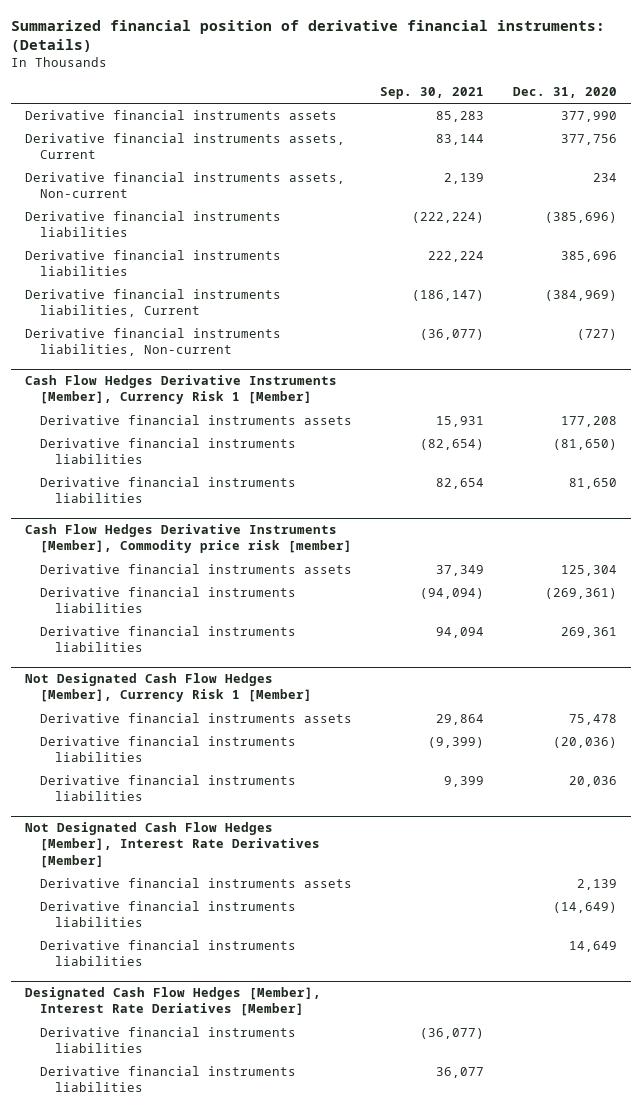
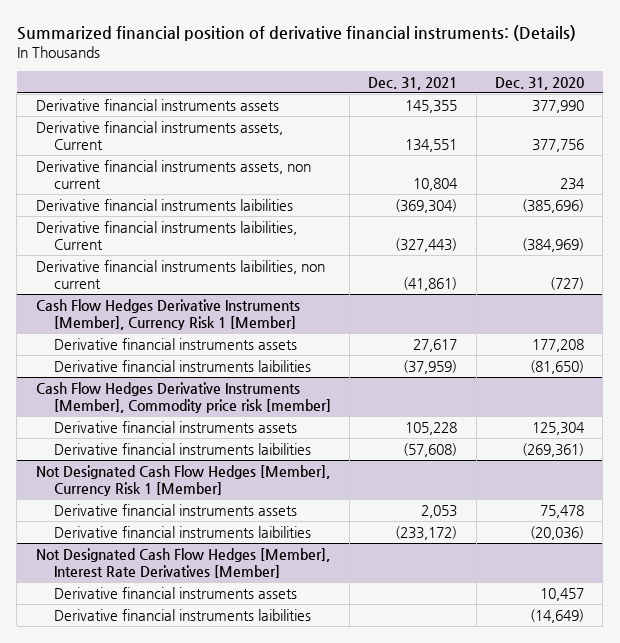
[380,86,485,99] Sep. 30, 2021 -> none
none -> [368,76,458,90] Dec. 31, 2021
[25,250,282,277] Derivative financial instruments liabilities -> none
[25,172,346,199] Derivative financial instruments assets, Non-current -> [35,159,311,190] Derivative financial instruments assets, non current
[25,211,282,238] Derivative financial instruments liabilities -> [35,198,293,211] Derivative financial instruments laibilities
[25,289,282,318] Derivative financial instruments liabilities, Current -> [35,220,297,251] Derivative financial instruments laibilities, Current
[25,328,282,357] Derivative financial instruments liabilities, Non-current -> [35,259,325,290] Derivative financial instruments laibilities, non current
[40,477,297,504] Derivative financial instruments liabilities -> none
[40,438,297,465] Derivative financial instruments liabilities -> [53,359,311,372] Derivative financial instruments laibilities
[40,626,297,653] Derivative financial instruments liabilities -> none
[40,587,297,614] Derivative financial instruments liabilities -> [53,442,311,455] Derivative financial instruments laibilities
[40,775,297,802] Derivative financial instruments liabilities -> none
[40,736,297,763] Derivative financial instruments liabilities -> [53,525,311,538] Derivative financial instruments laibilities
[40,940,297,967] Derivative financial instruments liabilities -> none
[25,987,322,1017] Designated Cash Flow Hedges [Member], Interest Rate Deriatives [Member] -> none
[40,1027,297,1054] Derivative financial instruments liabilities -> none
[40,1066,297,1093] Derivative financial instruments liabilities -> none
[576,879,617,891] 2,139 -> [540,587,585,601] 10,457
[40,901,297,928] Derivative financial instruments liabilities -> [53,608,311,621] Derivative financial instruments laibilities

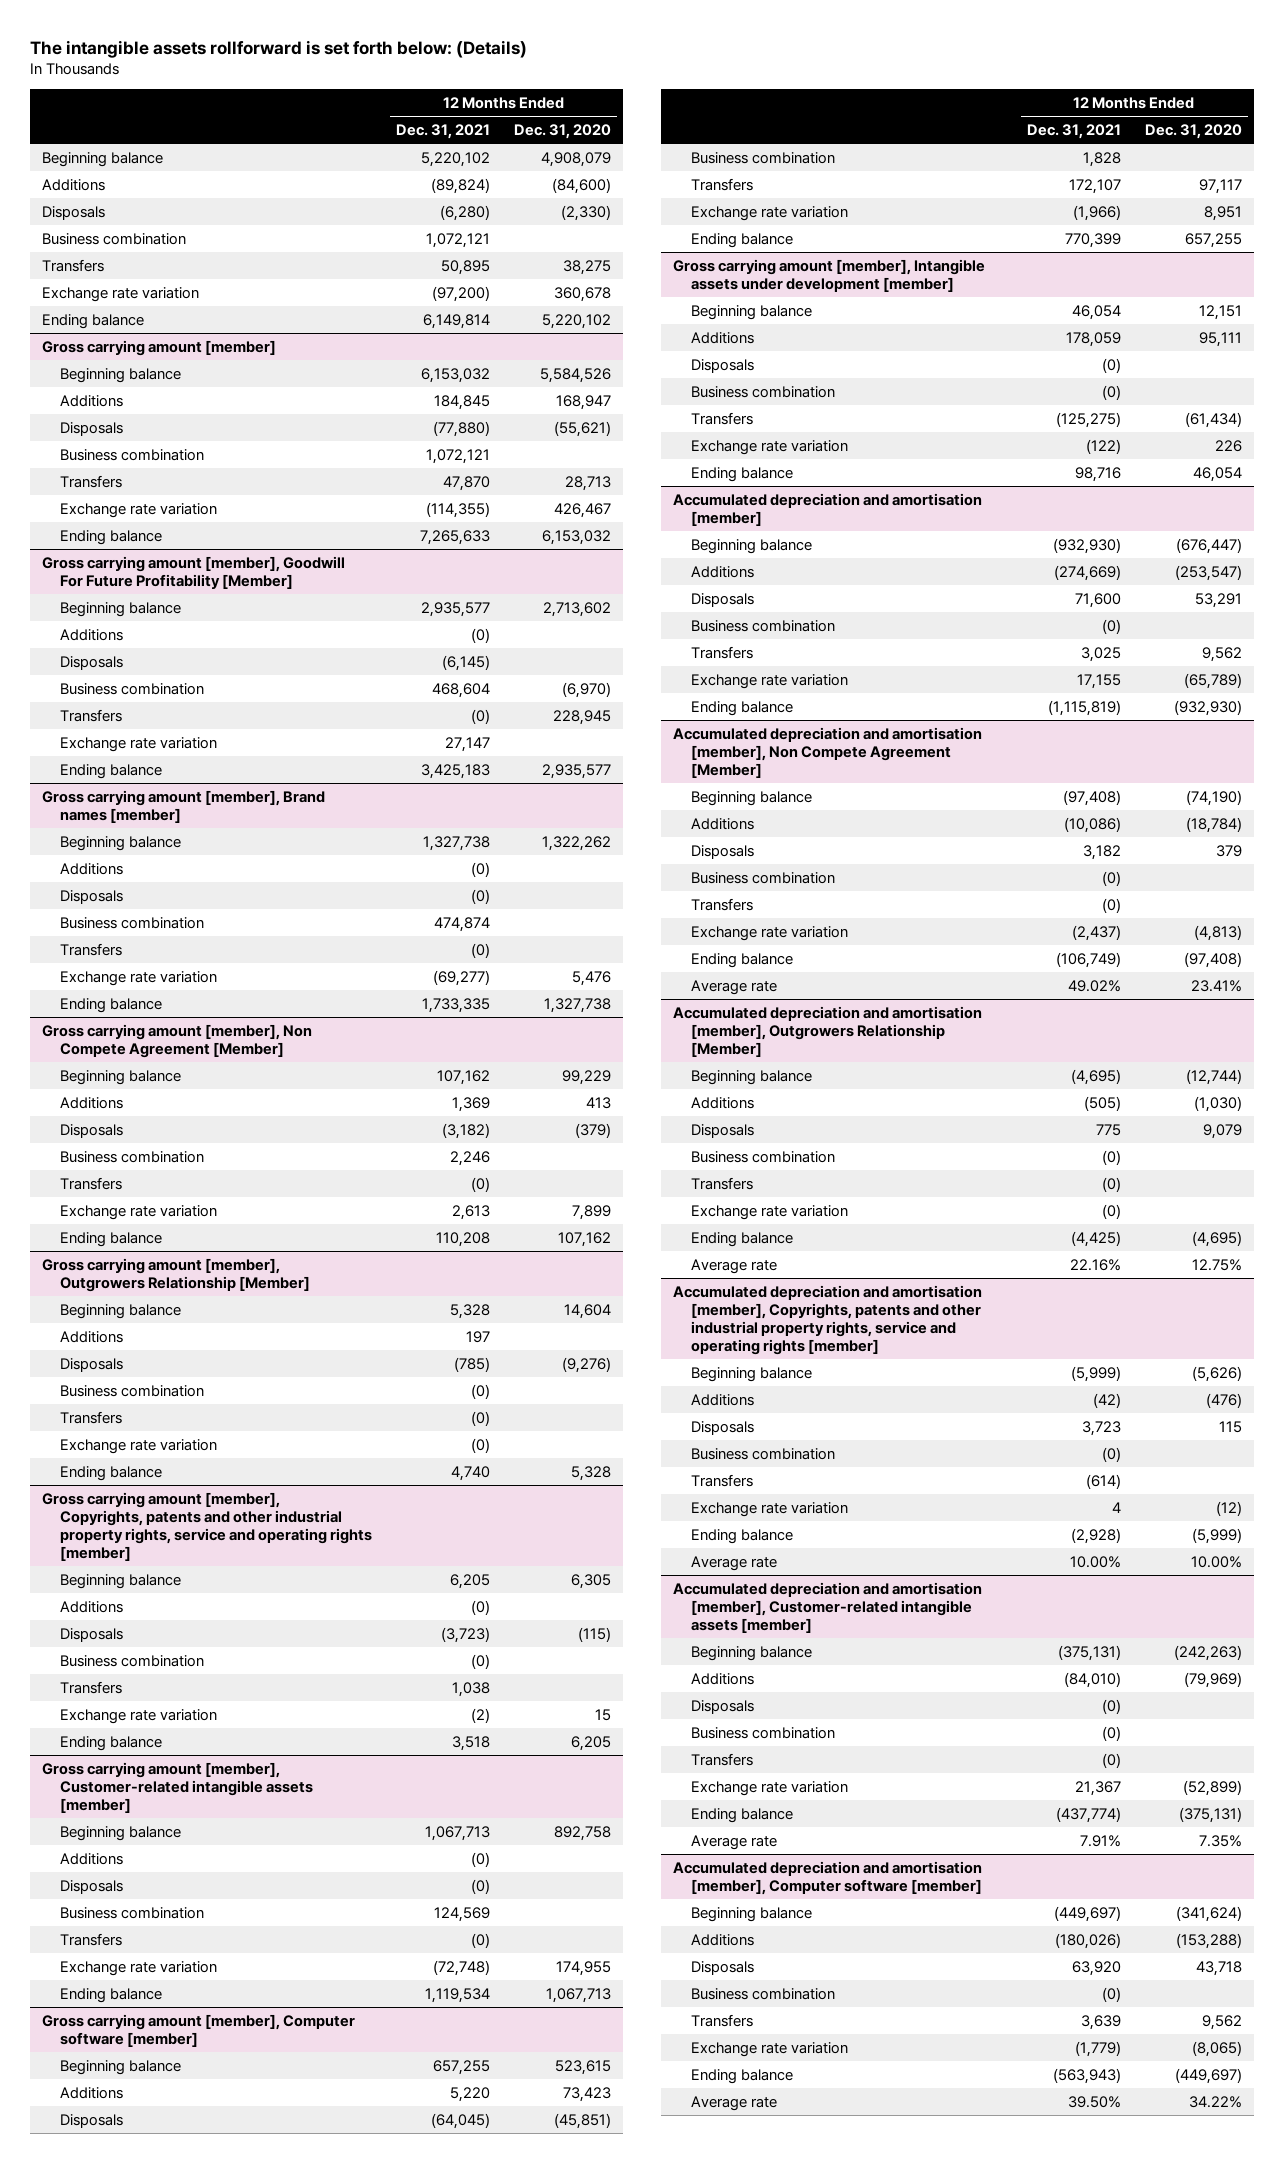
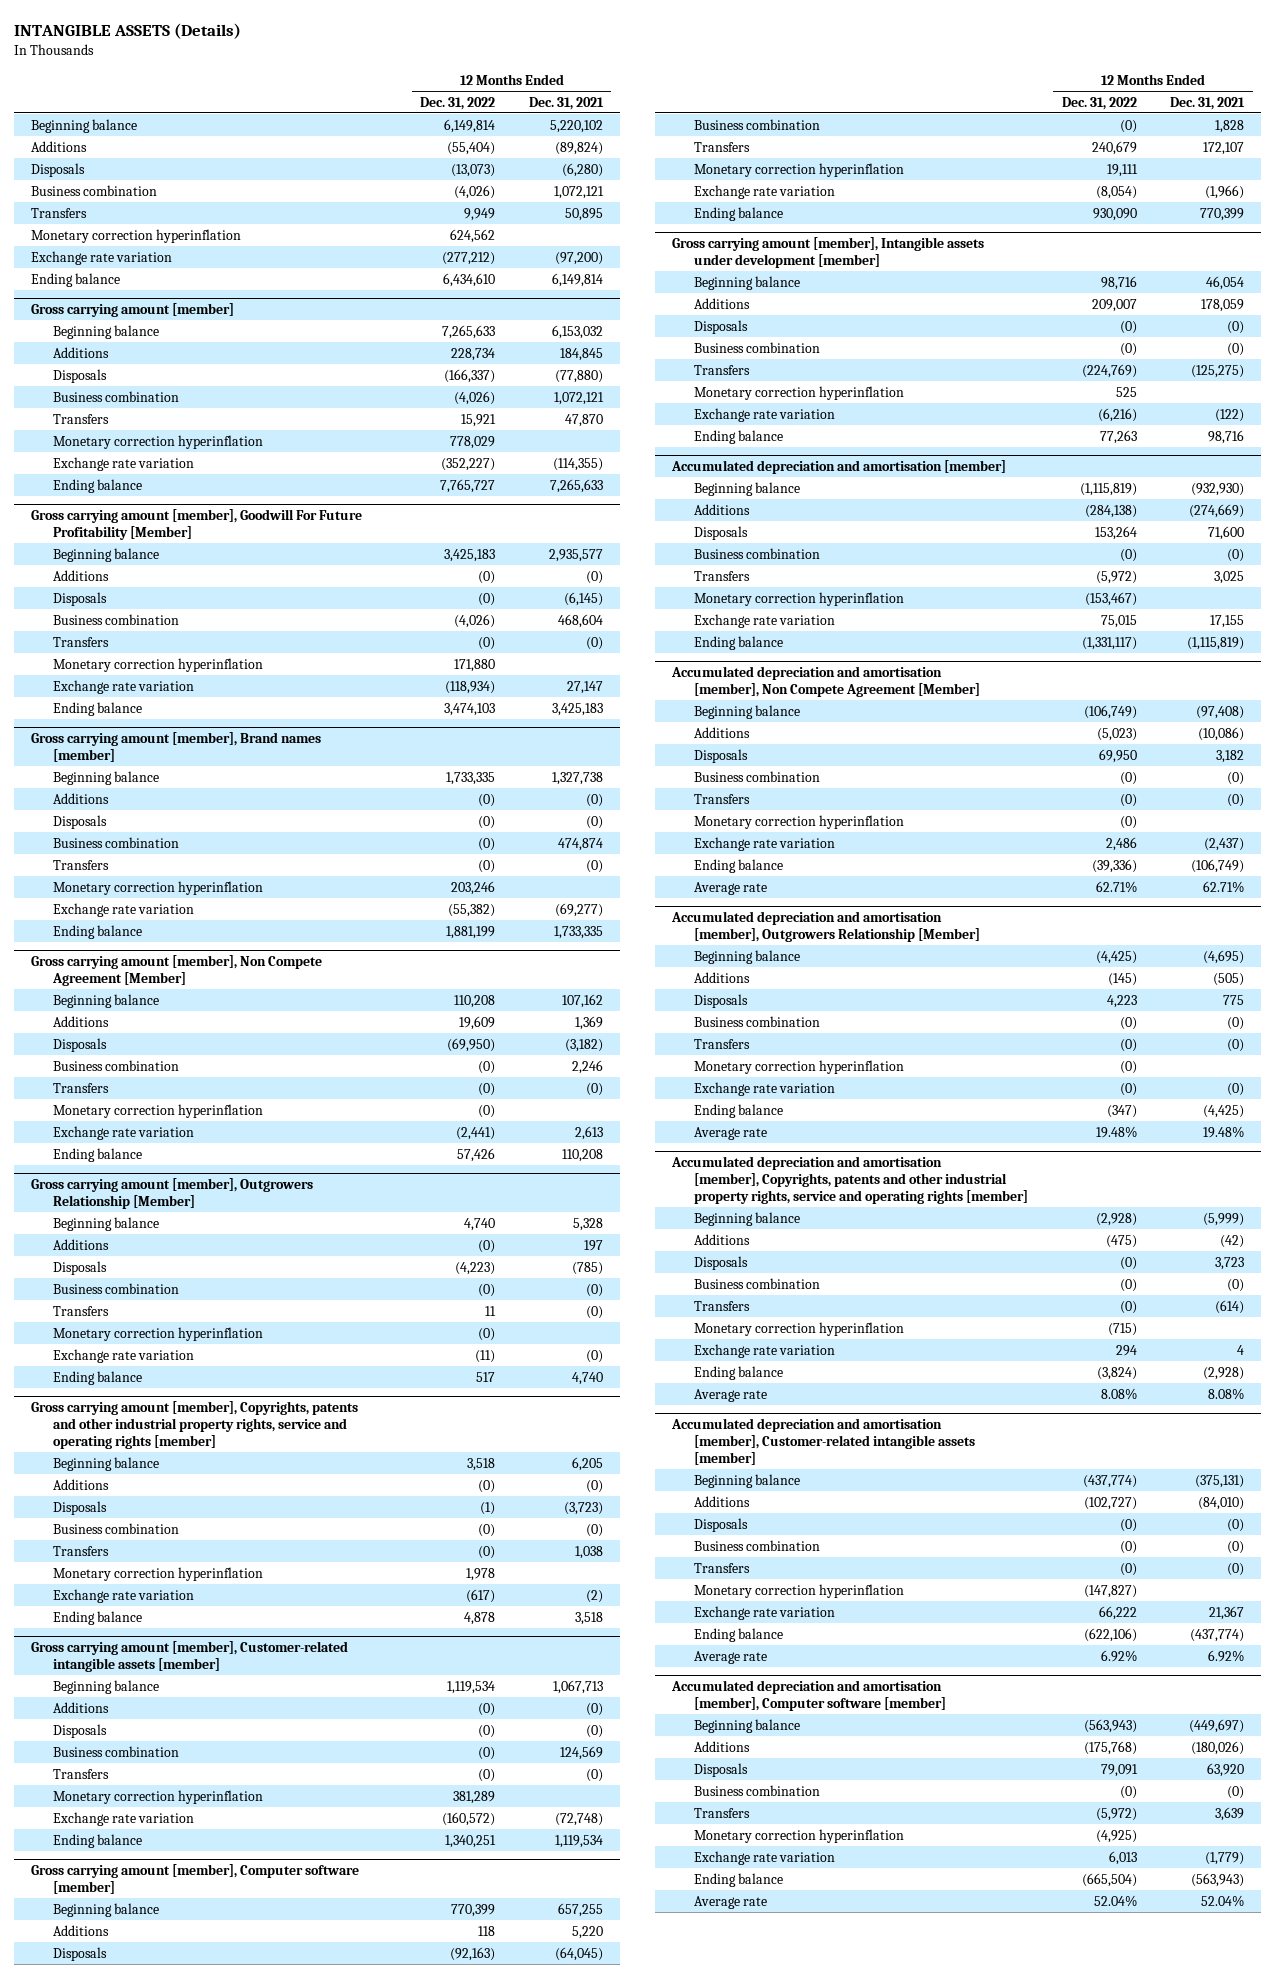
[30,39,528,58] The intangible assets rollforward is set forth below: (Details) -> [13,22,241,39] INTANGIBLE ASSETS (Details)
[514,124,612,140] Dec. 31, 2020 -> none
none -> [420,96,496,110] Dec. 31, 2022
none -> [30,228,241,243] Monetary correction hyperinflation
none -> [52,434,263,449] Monetary correction hyperinflation
none -> [52,657,263,672] Monetary correction hyperinflation
none -> [52,880,263,895] Monetary correction hyperinflation
none -> [52,1103,263,1118] Monetary correction hyperinflation
none -> [52,1326,263,1341] Monetary correction hyperinflation
none -> [52,1566,263,1581] Monetary correction hyperinflation
none -> [52,1789,263,1804] Monetary correction hyperinflation
none -> [694,162,905,177] Monetary correction hyperinflation
none -> [694,385,905,400] Monetary correction hyperinflation
none -> [694,591,905,606] Monetary correction hyperinflation
none -> [694,814,905,829] Monetary correction hyperinflation
[1067,979,1121,992] 49.02% -> [1203,880,1245,893] 62.71%
none -> [694,1059,905,1074] Monetary correction hyperinflation
[1069,1258,1121,1271] 22.16% -> [1203,1125,1245,1138] 19.48%
none -> [694,1321,905,1336] Monetary correction hyperinflation
[1069,1555,1121,1568] 10.00% -> [1208,1387,1245,1400] 8.08%
none -> [694,1583,905,1598] Monetary correction hyperinflation
[1079,1834,1121,1847] 7.91% -> [1208,1649,1245,1662] 6.92%
none -> [694,1828,905,1843] Monetary correction hyperinflation
[1067,2095,1121,2108] 39.50% -> [1201,1894,1245,1907] 52.04%

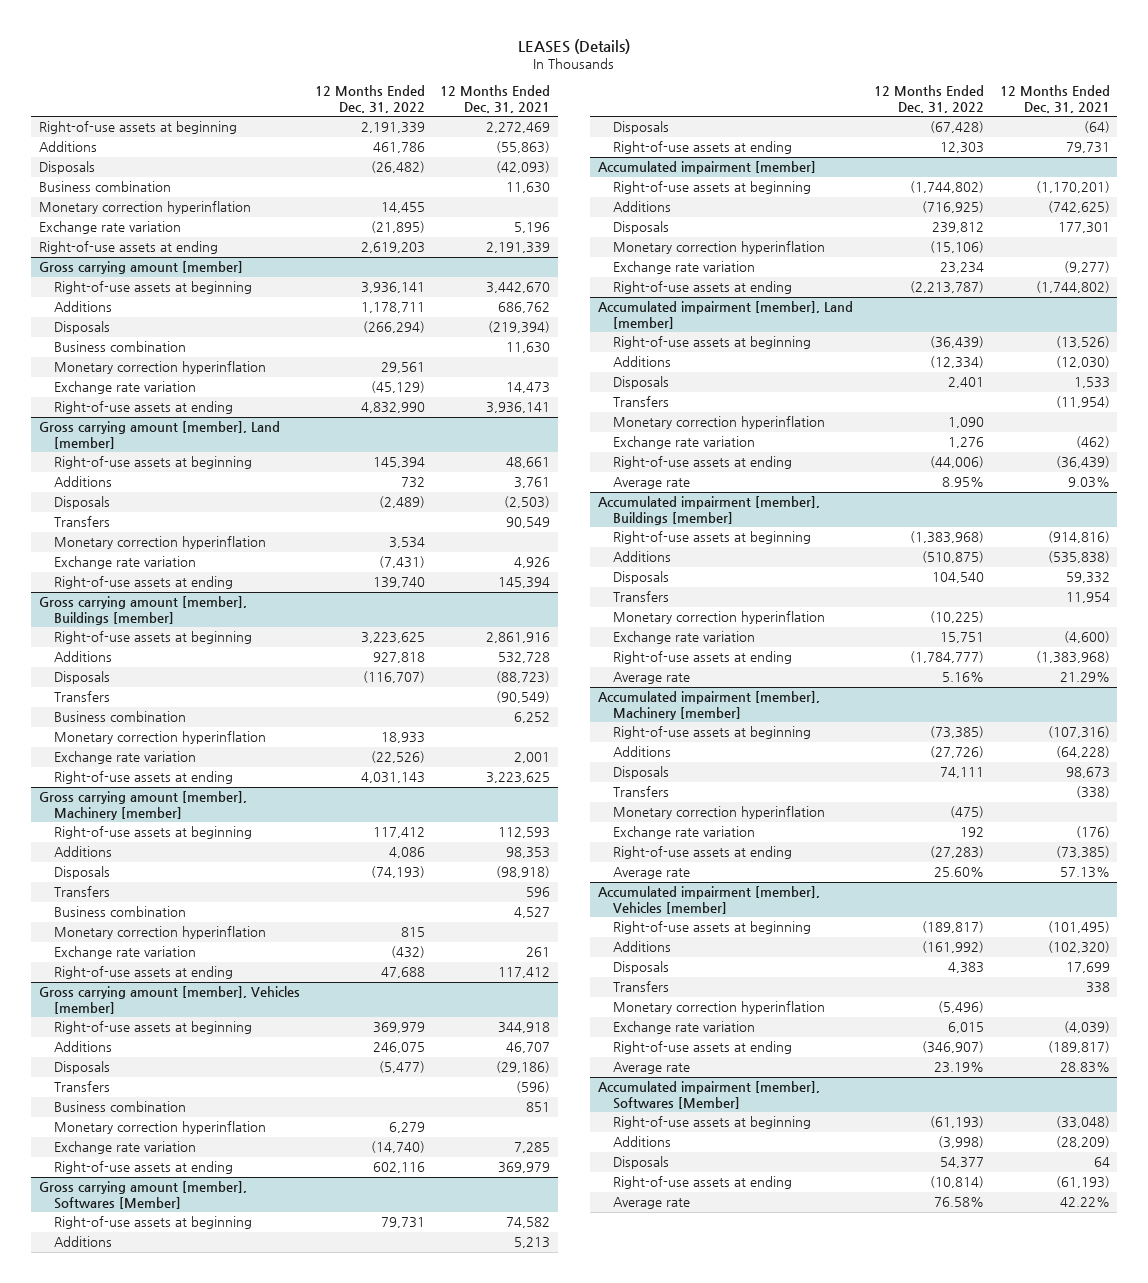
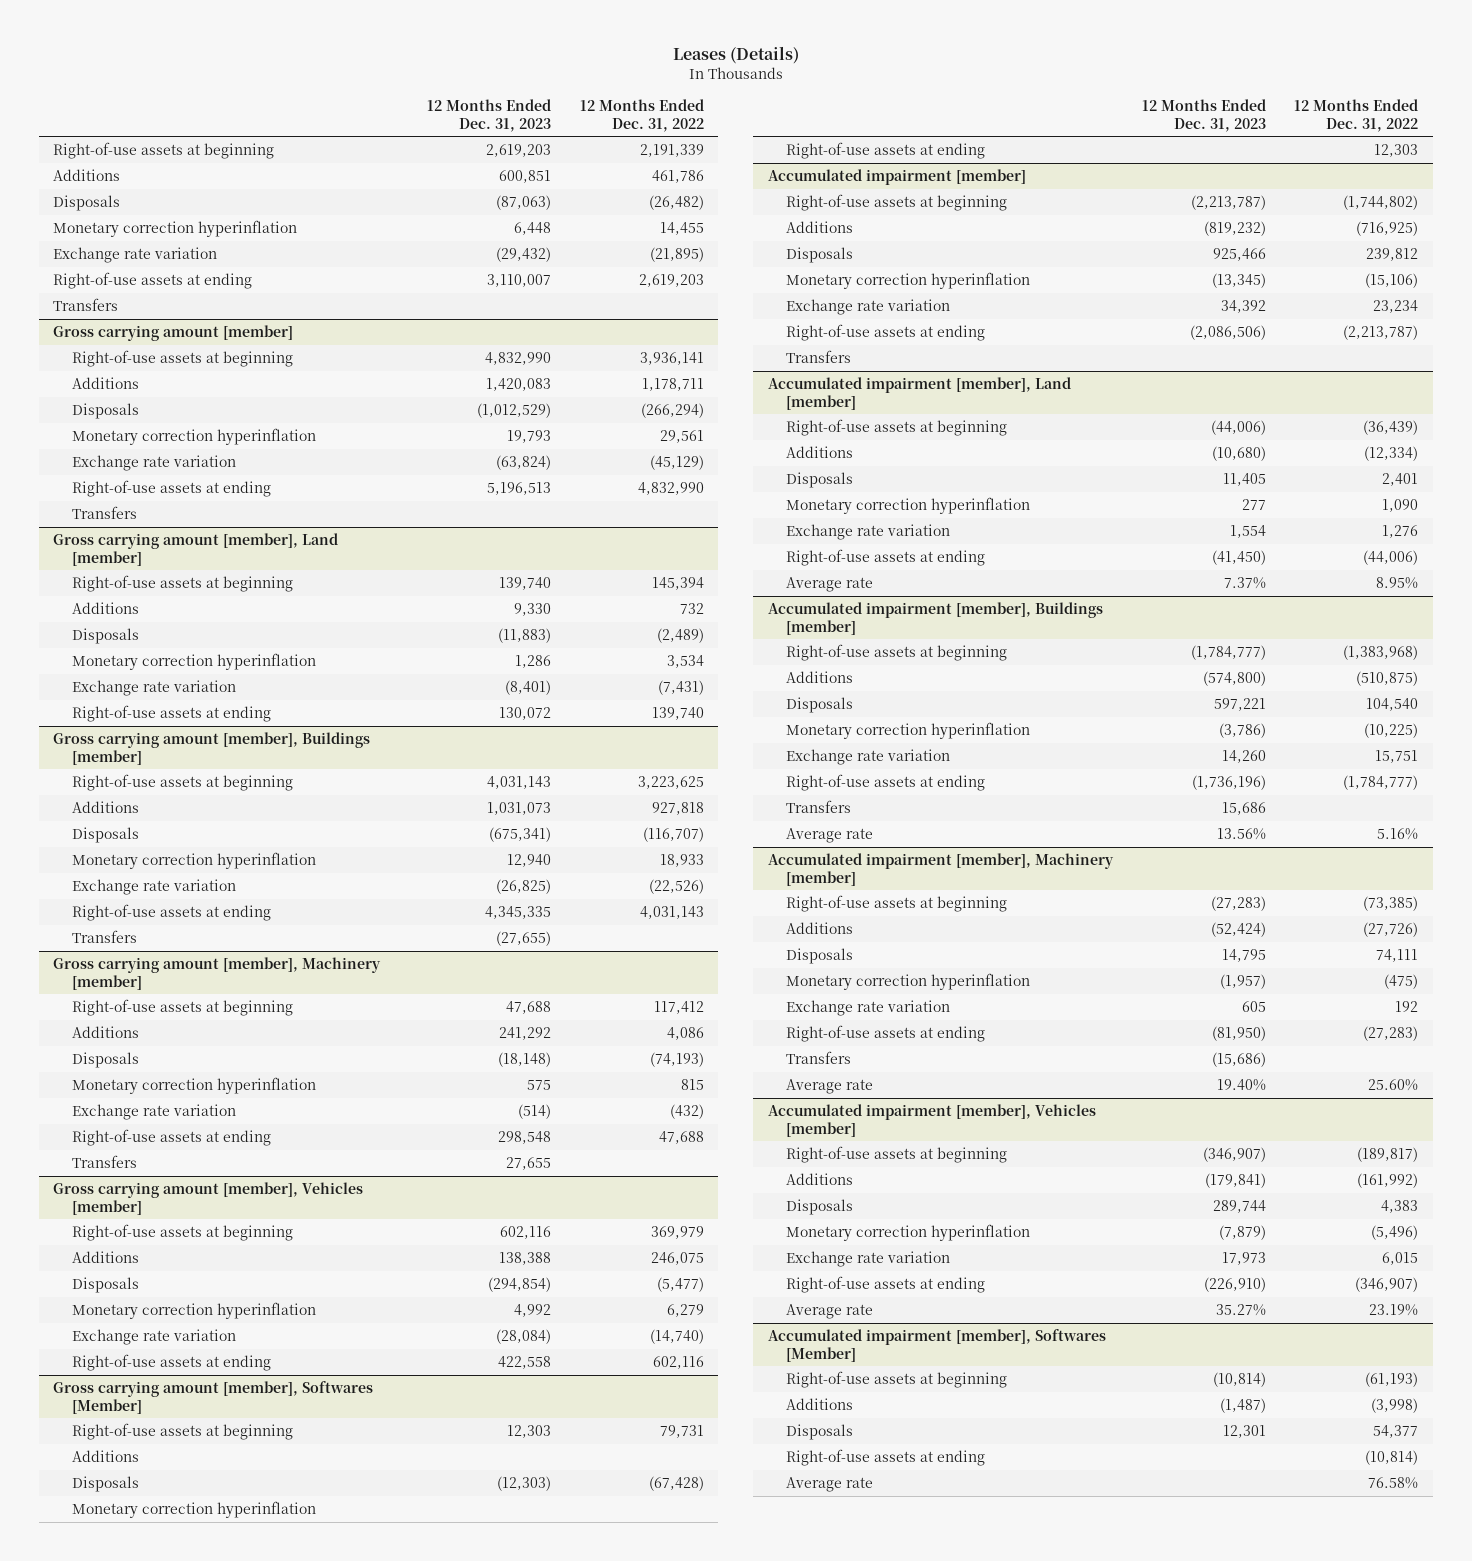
[518,38,631,54] LEASES (Details) -> [672,46,799,65] Leases (Details)
[440,85,551,113] 12 Months Ended Dec. 31, 2021 -> none
none -> [427,98,552,132] 12 Months Ended Dec. 31, 2023
[38,181,171,193] Business combination -> none
none -> [53,297,119,311] Transfers
[54,341,187,353] Business combination -> none
none -> [71,505,137,519] Transfers
[54,516,111,528] Transfers -> none
[54,711,187,723] Business combination -> none
[54,691,111,703] Transfers -> [71,929,137,943] Transfers
[54,906,187,918] Business combination -> none
[54,886,111,898] Transfers -> [71,1154,137,1168] Transfers
[54,1081,111,1093] Transfers -> none
[54,1101,187,1113] Business combination -> none
none -> [71,1500,316,1518] Monetary correction hyperinflation
none -> [786,349,852,363] Transfers
[613,396,670,408] Transfers -> none
[613,591,670,603] Transfers -> [786,799,852,813] Transfers
[613,786,670,798] Transfers -> [786,1050,852,1064] Transfers
[613,981,670,993] Transfers -> none

